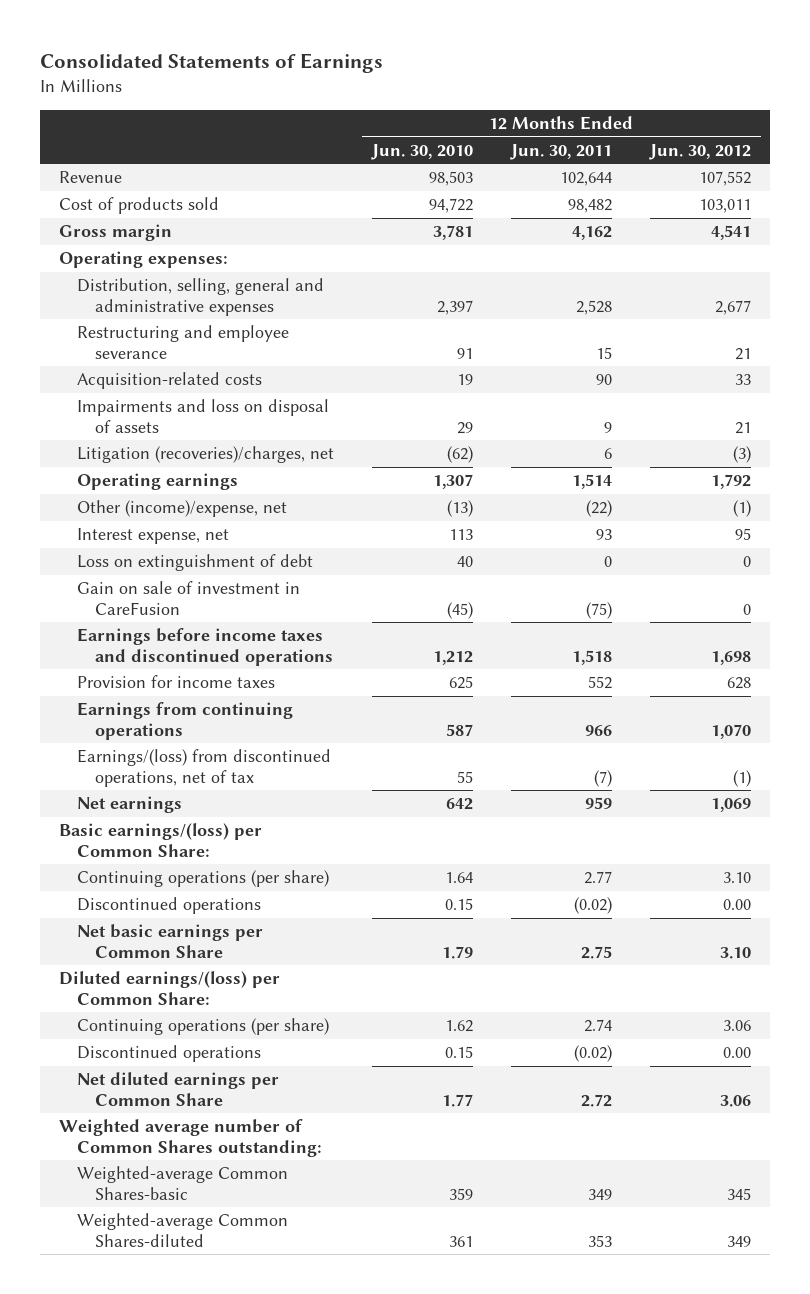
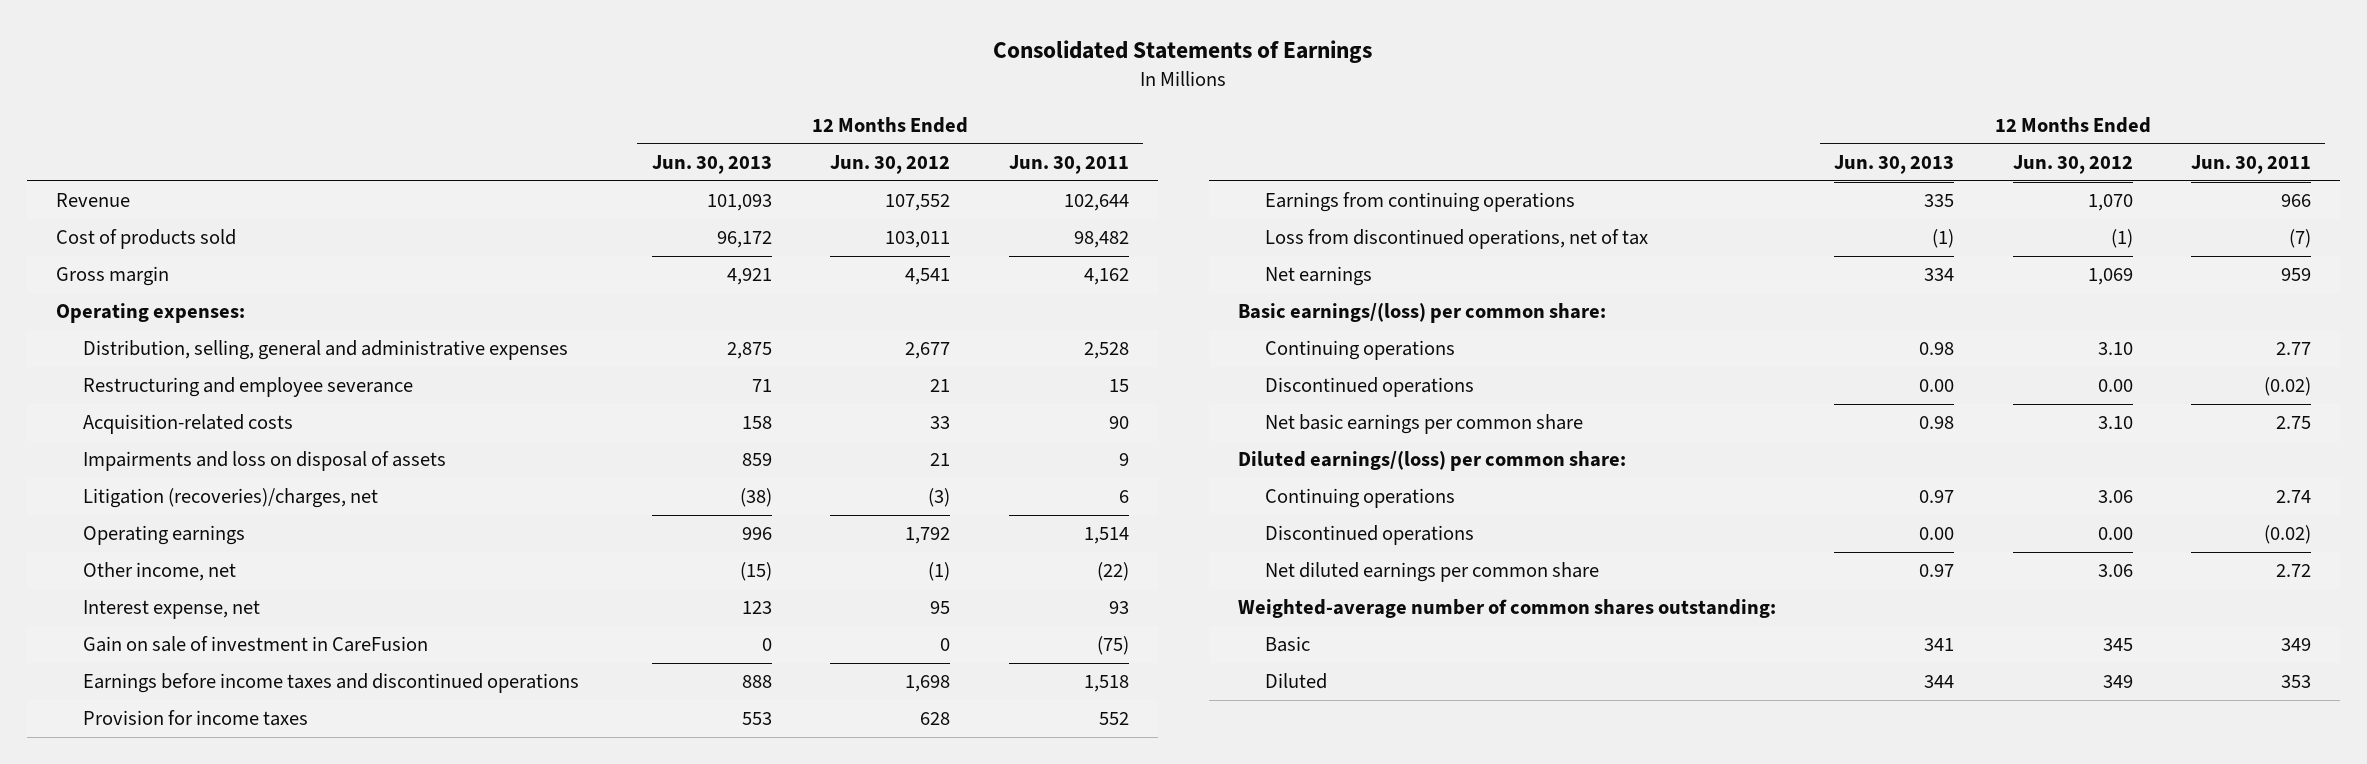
[370,143,473,160] Jun. 30, 2010 -> none
none -> [652,154,773,174] Jun. 30, 2013
[76,500,287,518] Other (income)/expense, net -> [82,562,236,582] Other income, net
[76,554,313,572] Loss on extinguishment of debt -> none
[76,749,331,787] Earnings/(loss) from discontinued operations, net of tax -> [1264,229,1648,250] Loss from discontinued operations, net of tax
[58,823,262,857] Basic earnings/(loss) per Common Share: -> [1237,303,1606,324] Basic earnings/(loss) per common share:
[76,870,329,888] Continuing operations (per share) -> [1264,340,1455,361] Continuing operations
[76,924,263,958] Net basic earnings per Common Share -> [1264,414,1583,435] Net basic earnings per common share
[58,971,280,1005] Diluted earnings/(loss) per Common Share: -> [1237,451,1626,472] Diluted earnings/(loss) per common share:
[76,1018,329,1036] Continuing operations (per share) -> [1264,488,1455,509] Continuing operations
[76,1072,279,1106] Net diluted earnings per Common Share -> [1264,562,1599,583] Net diluted earnings per common share
[58,1119,322,1157] Weighted average number of Common Shares outstanding: -> [1237,599,1776,619] Weighted-average number of common shares outstanding:
[76,1166,288,1200] Weighted-average Common Shares-basic -> [1264,636,1310,653] Basic
[76,1213,288,1247] Weighted-average Common Shares-diluted -> [1264,673,1327,690] Diluted

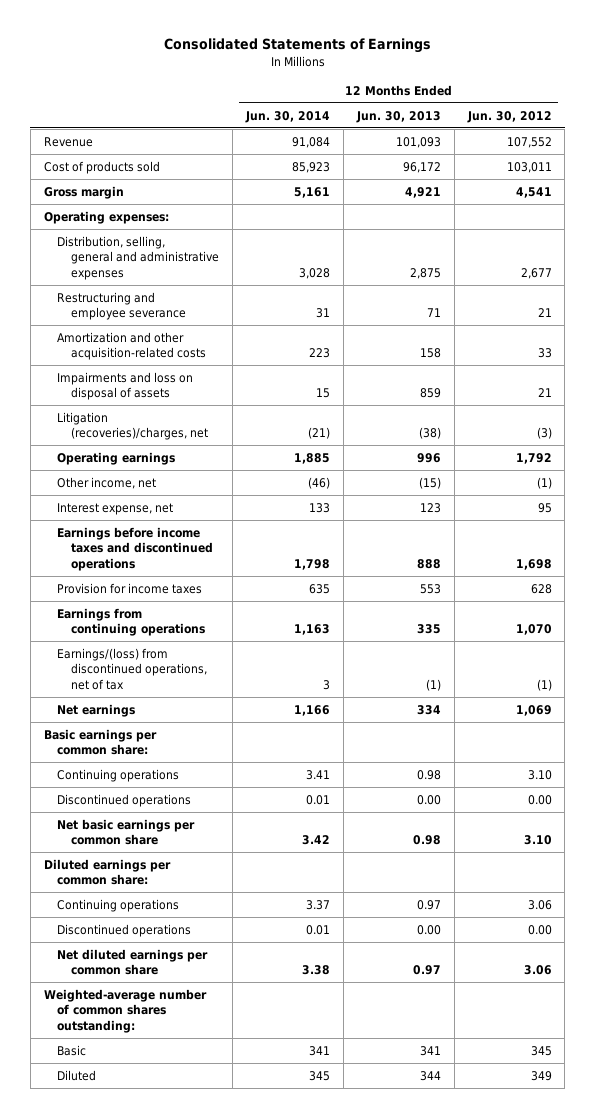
[1008,154,1129,174] Jun. 30, 2011 -> none
none -> [244,110,330,123] Jun. 30, 2014
[82,414,293,435] Acquisition-related costs -> [57,331,206,361] Amortization and other acquisition-related costs
[82,636,428,653] Gain on sale of investment in CareFusion -> none
[1264,229,1648,250] Loss from discontinued operations, net of tax -> [57,647,207,690] Earnings/(loss) from discontinued operations, net of tax
[1237,303,1606,324] Basic earnings/(loss) per common share: -> [43,728,157,756] Basic earnings per common share:
[1237,451,1626,472] Diluted earnings/(loss) per common share: -> [43,858,171,886] Diluted earnings per common share:

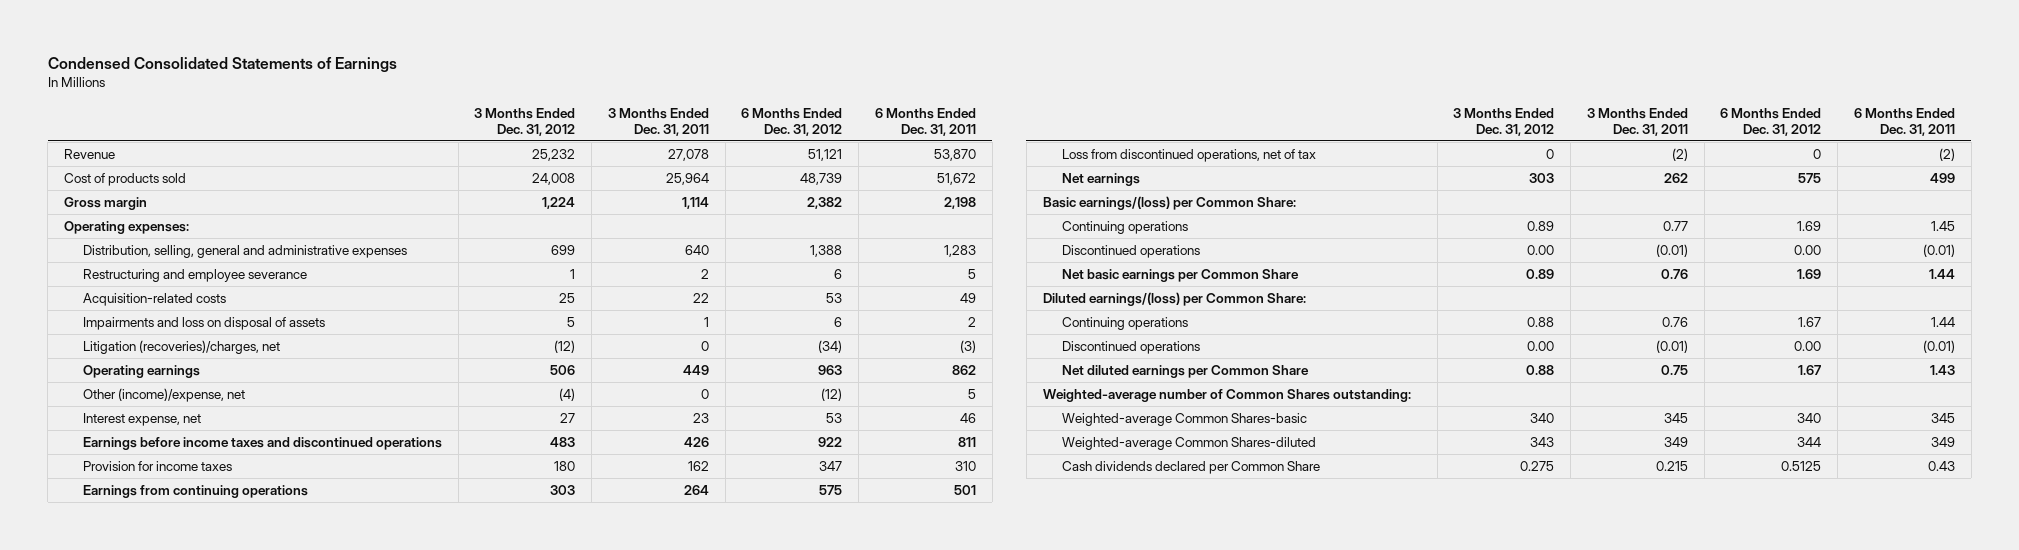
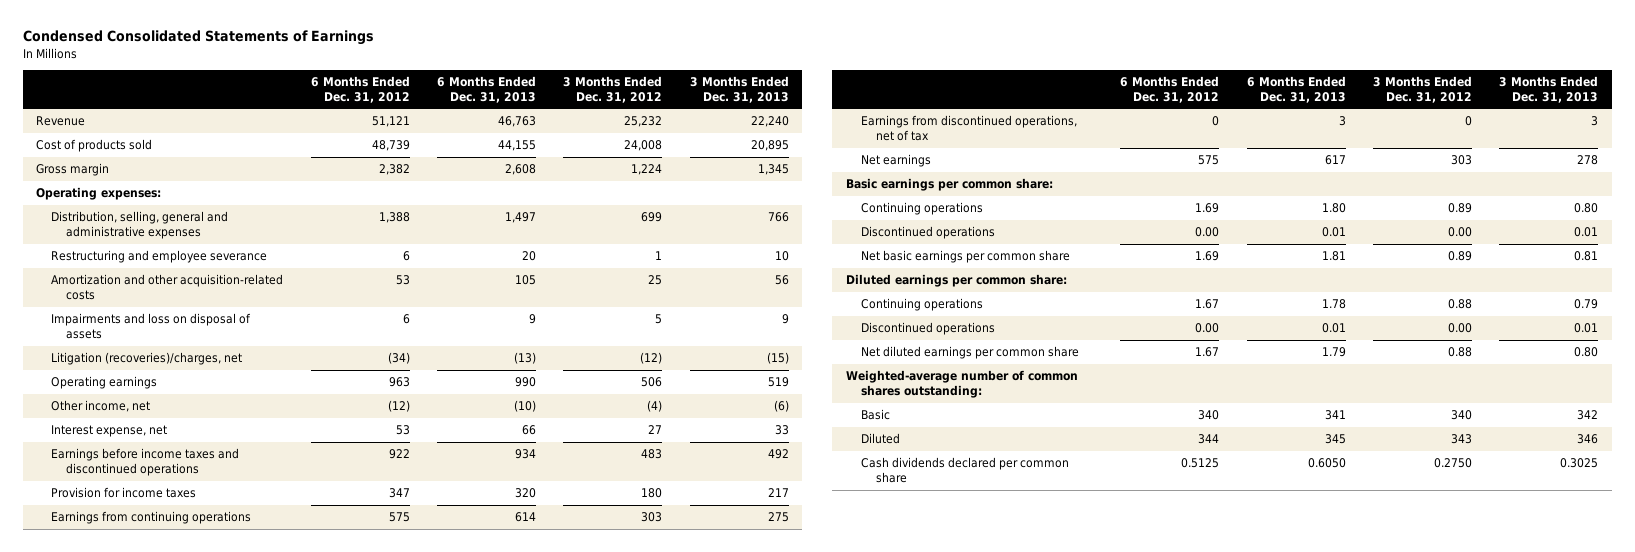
[607,107,709,136] 3 Months Ended Dec. 31, 2011 -> none
[874,107,976,136] 6 Months Ended Dec. 31, 2011 -> none
none -> [437,76,537,103] 6 Months Ended Dec. 31, 2013
none -> [689,76,789,103] 3 Months Ended Dec. 31, 2013
[82,292,226,306] Acquisition-related costs -> [51,274,284,301] Amortization and other acquisition-related costs
[82,387,245,402] Other (income)/expense, net -> [51,400,151,413] Other income, net
[1061,148,1316,162] Loss from discontinued operations, net of tax -> [861,115,1078,142] Earnings from discontinued operations, net of tax
[1042,195,1296,210] Basic earnings/(loss) per Common Share: -> [846,178,1054,192] Basic earnings per common share:
[1061,268,1299,282] Net basic earnings per Common Share -> [861,250,1071,264] Net basic earnings per common share
[1042,291,1306,306] Diluted earnings/(loss) per Common Share: -> [846,274,1068,288] Diluted earnings per common share:
[1061,364,1309,378] Net diluted earnings per Common Share -> [861,346,1080,360] Net diluted earnings per common share
[1042,388,1411,402] Weighted-average number of Common Shares outstanding: -> [846,370,1079,399] Weighted-average number of common shares outstanding:
[1061,412,1307,426] Weighted-average Common Shares-basic -> [861,409,891,421] Basic
[1061,436,1316,450] Weighted-average Common Shares-diluted -> [861,433,901,445] Diluted
[1061,460,1320,474] Cash dividends declared per Common Share -> [861,457,1070,484] Cash dividends declared per common share
[1520,460,1555,471] 0.275 -> [1434,458,1473,469] 0.2750

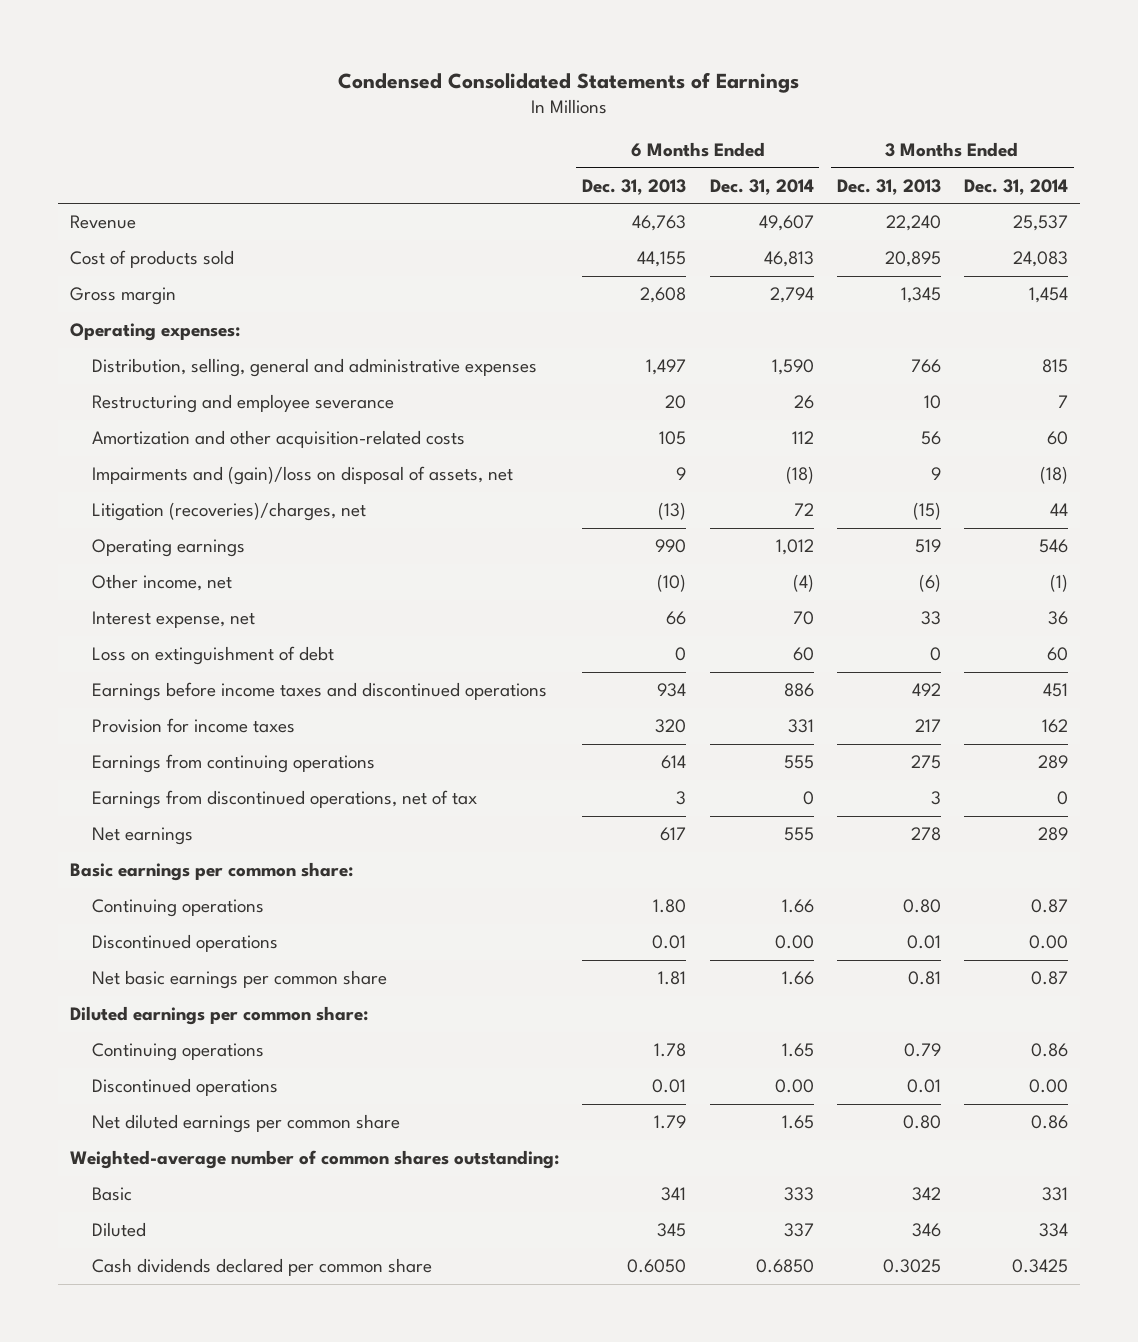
[310,76,410,103] 6 Months Ended Dec. 31, 2012 -> none
[563,76,663,103] 3 Months Ended Dec. 31, 2012 -> none
none -> [709,178,814,195] Dec. 31, 2014
none -> [964,178,1069,195] Dec. 31, 2014
[51,313,252,340] Impairments and loss on disposal of assets -> [91,466,513,486] Impairments and (gain)/loss on disposal of assets, net
none -> [91,646,334,666] Loss on extinguishment of debt

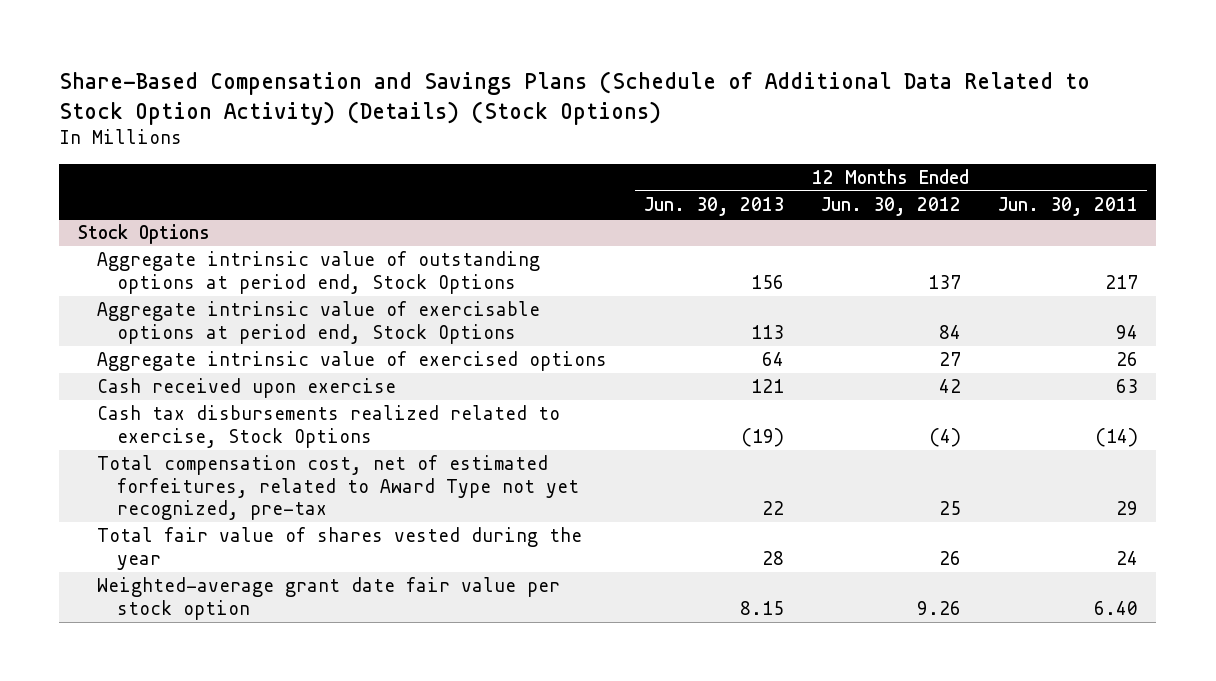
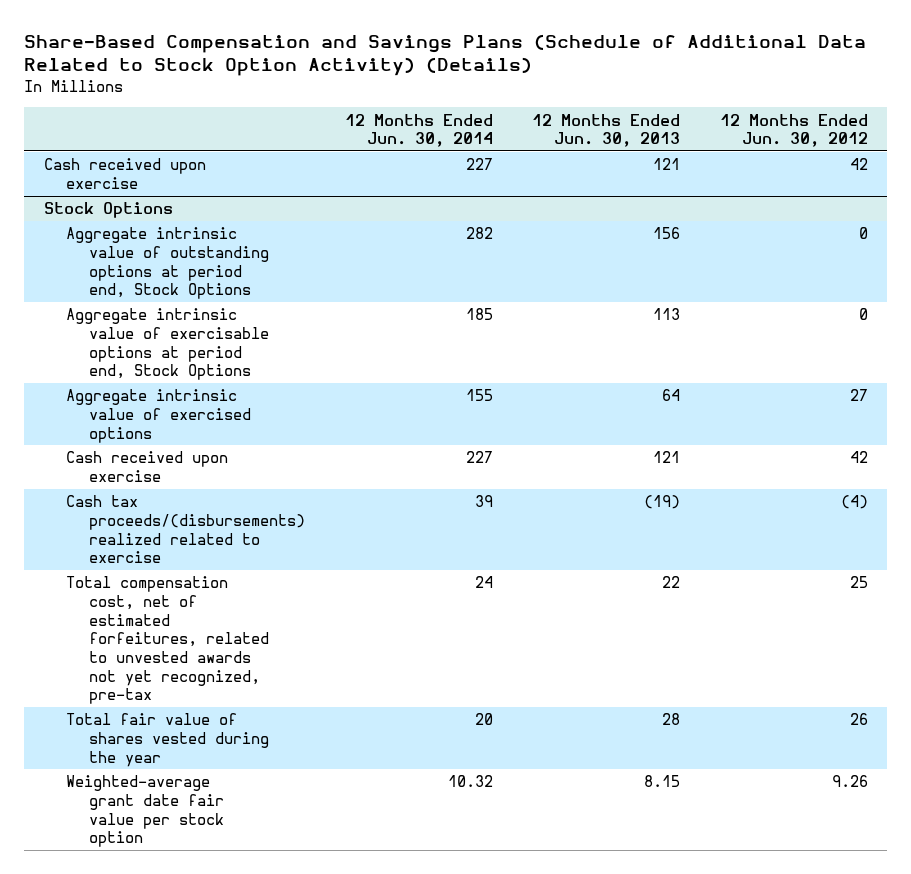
[59,70,1091,125] Share-Based Compensation and Savings Plans (Schedule of Additional Data Related to Stock Option Activity) (Details) (Stock Options) -> [24,33,867,77] Share-Based Compensation and Savings Plans (Schedule of Additional Data Related to Stock Option Activity) (Details)
[997,197,1138,217] Jun. 30, 2011 -> none
none -> [344,113,493,148] 12 Months Ended Jun. 30, 2014
none -> [43,158,206,190] Cash received upon exercise
[928,274,962,289] 137 -> [858,227,868,240] 0
[939,324,962,339] 84 -> [858,308,868,321] 0
[97,405,561,448] Cash tax disbursements realized related to exercise, Stock Options -> [66,495,306,564] Cash tax proceeds/(disbursements) realized related to exercise
[97,455,579,521] Total compensation cost, net of estimated forfeitures, related to Award Type not yet recognized, pre-tax -> [66,576,270,705] Total compensation cost, net of estimated forfeitures, related to unvested awards not yet recognized, pre-tax

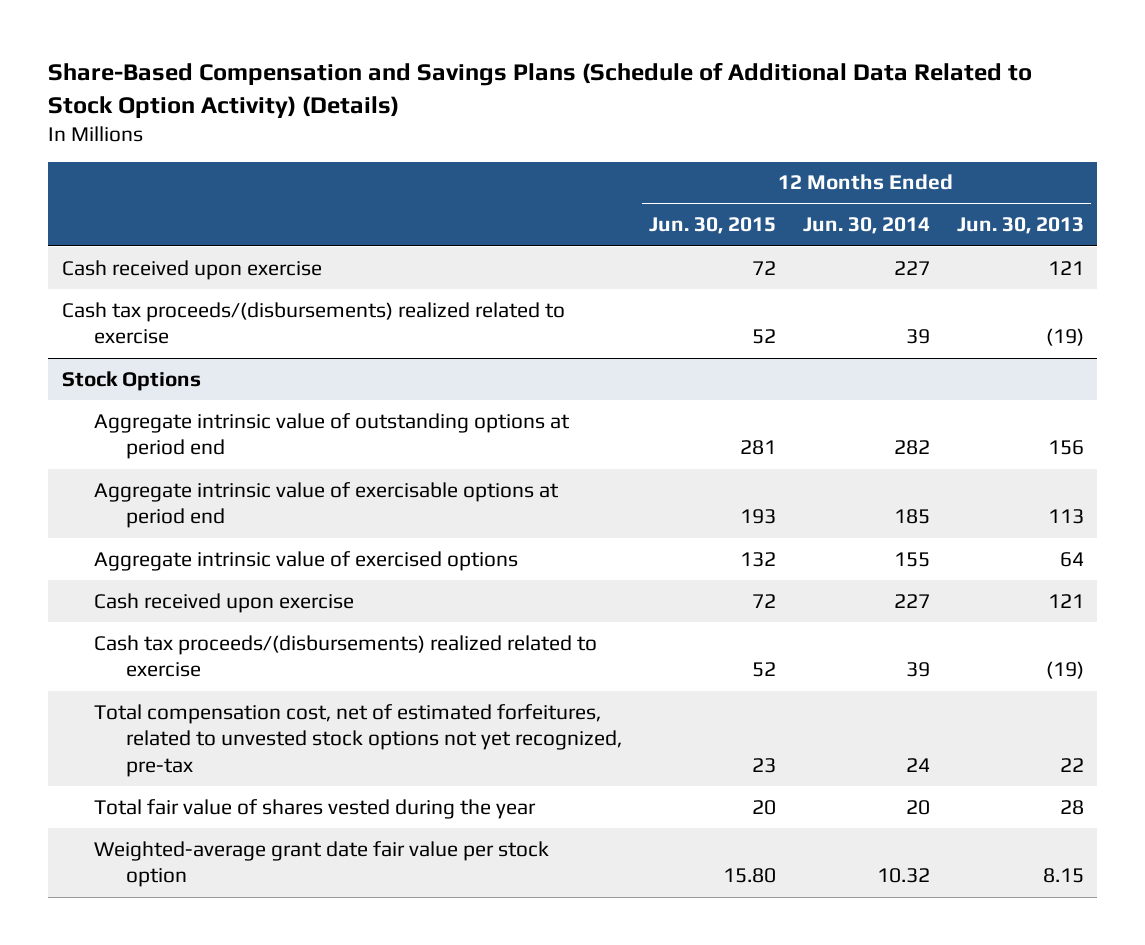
[719,113,868,148] 12 Months Ended Jun. 30, 2012 -> none
none -> [649,217,777,235] Jun. 30, 2015
none -> [61,301,565,345] Cash tax proceeds/(disbursements) realized related to exercise
[66,227,270,300] Aggregate intrinsic value of outstanding options at period end, Stock Options -> [93,412,570,460] Aggregate intrinsic value of outstanding options at period end
[66,308,270,381] Aggregate intrinsic value of exercisable options at period end, Stock Options -> [93,481,559,529] Aggregate intrinsic value of exercisable options at period end
[66,576,270,705] Total compensation cost, net of estimated forfeitures, related to unvested awards not yet recognized, pre-tax -> [93,703,623,777] Total compensation cost, net of estimated forfeitures, related to unvested stock options not yet recognized, pre-tax

